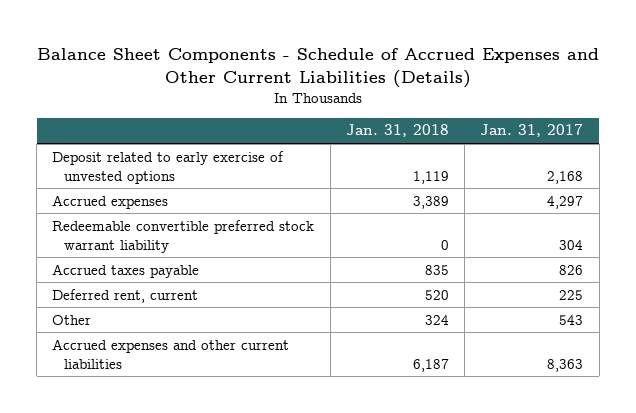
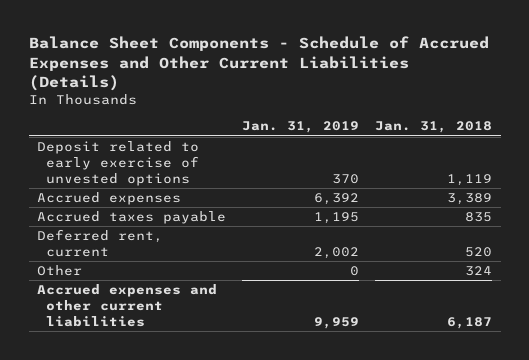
[480,124,584,138] Jan. 31, 2017 -> none
none -> [242,121,360,134] Jan. 31, 2019
[52,219,315,253] Redeemable convertible preferred stock warrant liability -> none

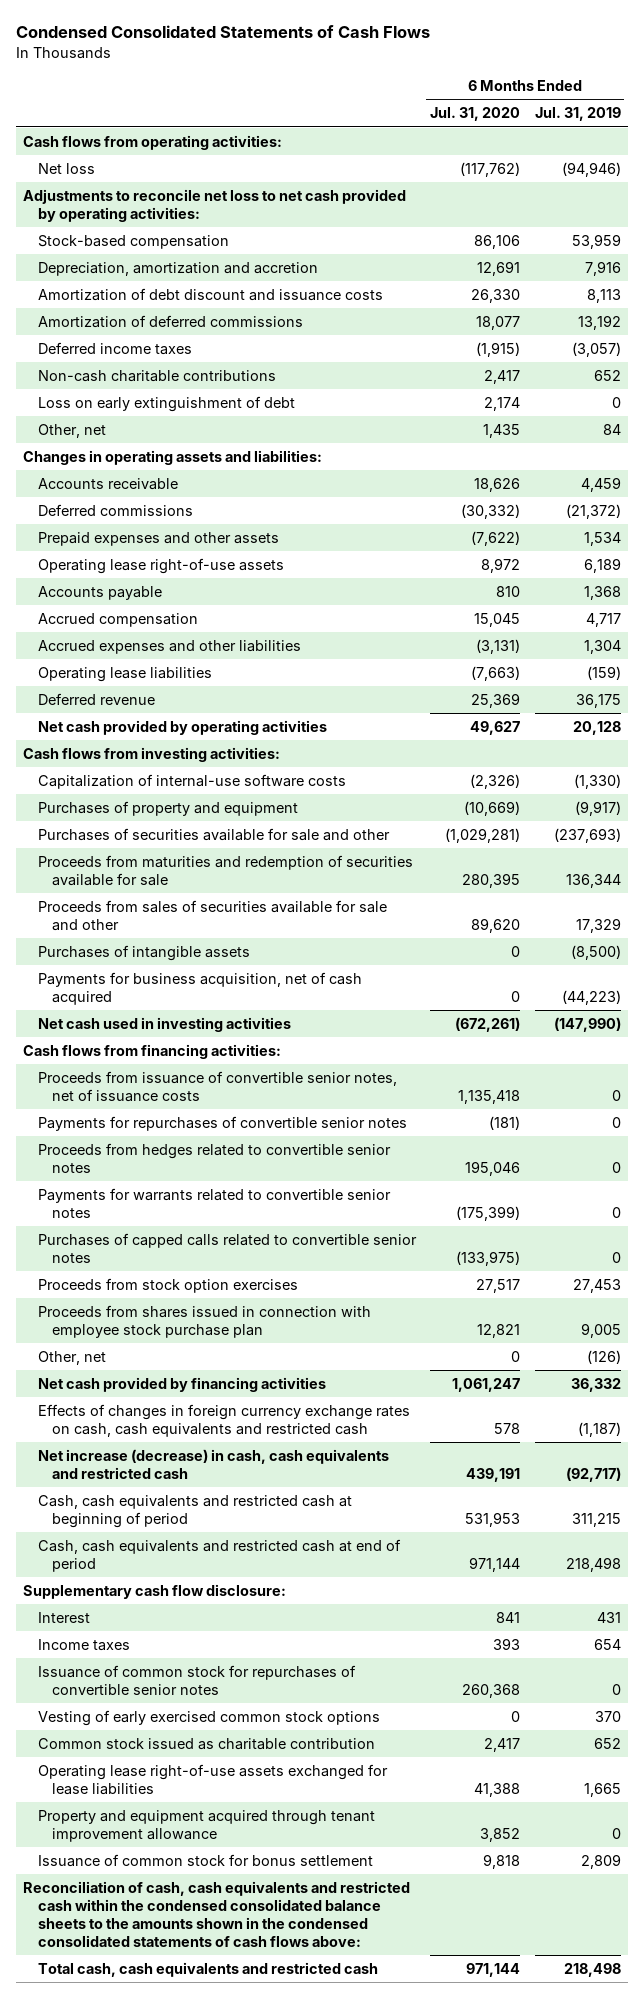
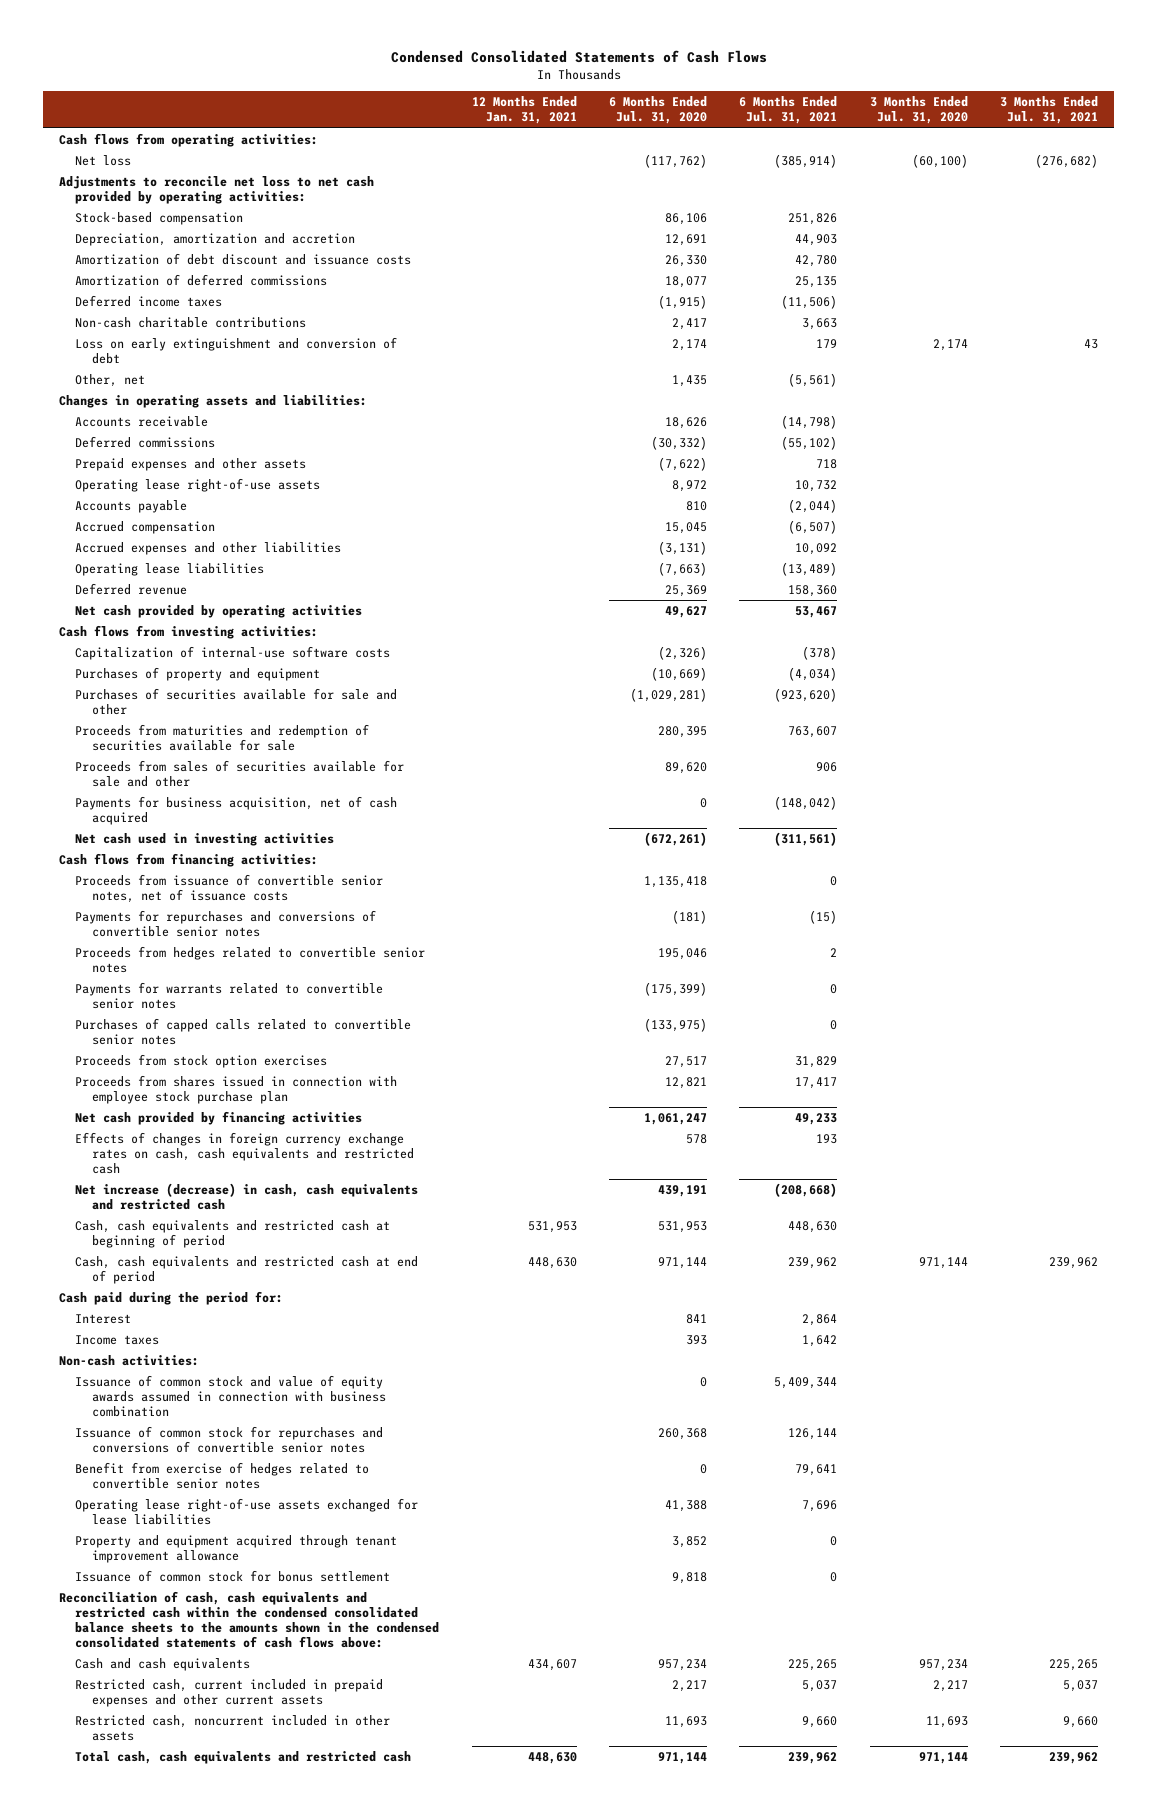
[534,107,621,122] Jul. 31, 2019 -> none
none -> [471,96,577,125] 12 Months Ended Jan. 31, 2021
none -> [739,96,838,125] 6 Months Ended Jul. 31, 2021
none -> [869,96,968,125] 3 Months Ended Jul. 31, 2020
none -> [1000,96,1099,125] 3 Months Ended Jul. 31, 2021
[37,395,295,412] Loss on early extinguishment of debt -> [75,337,398,365] Loss on early extinguishment and conversion of debt
[37,944,250,961] Purchases of intangible assets -> none
[37,1115,407,1131] Payments for repurchases of convertible senior notes -> [75,910,377,938] Payments for repurchases and conversions of convertible senior notes
[37,1350,106,1365] Other, net -> none
[23,1583,287,1599] Supplementary cash flow disclosure: -> none
none -> [59,1291,284,1306] Cash paid during the period for:
[37,1709,380,1726] Vesting of early exercised common stock options -> none
[37,1737,375,1750] Common stock issued as charitable contribution -> none
none -> [59,1355,200,1367] Non-cash activities:
none -> [75,1375,386,1418] Issuance of common stock and value of equity awards assumed in connection with business combination
[37,1664,356,1695] Issuance of common stock for repurchases of convertible senior notes -> [75,1426,384,1454] Issuance of common stock for repurchases and conversions of convertible senior notes
none -> [75,1462,370,1490] Benefit from exercise of hedges related to convertible senior notes
none -> [75,1658,251,1672] Cash and cash equivalents
none -> [75,1679,384,1708] Restricted cash, current included in prepaid expenses and other current assets
none -> [75,1715,391,1742] Restricted cash, noncurrent included in other assets

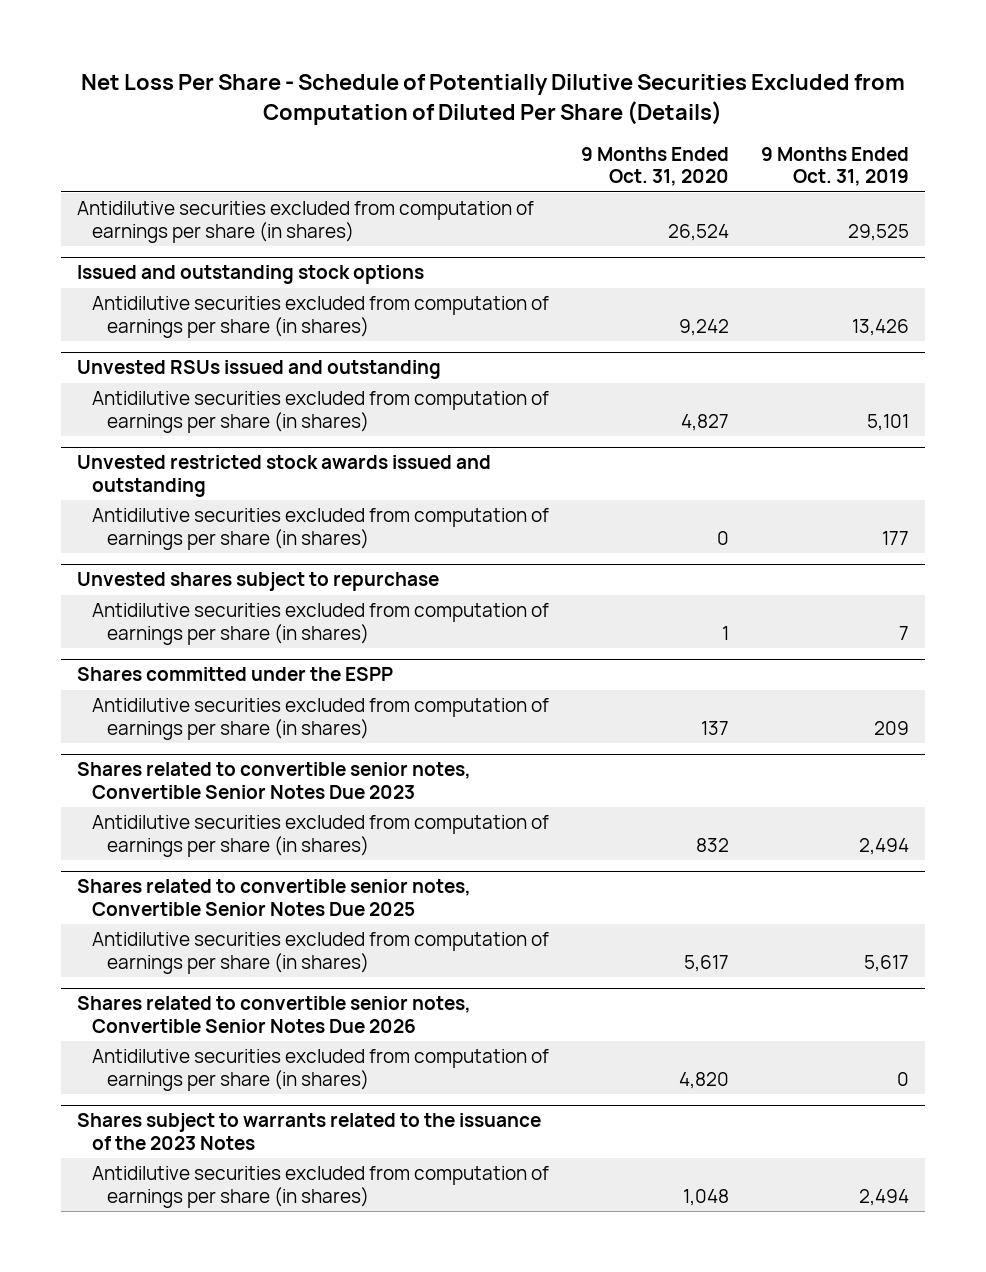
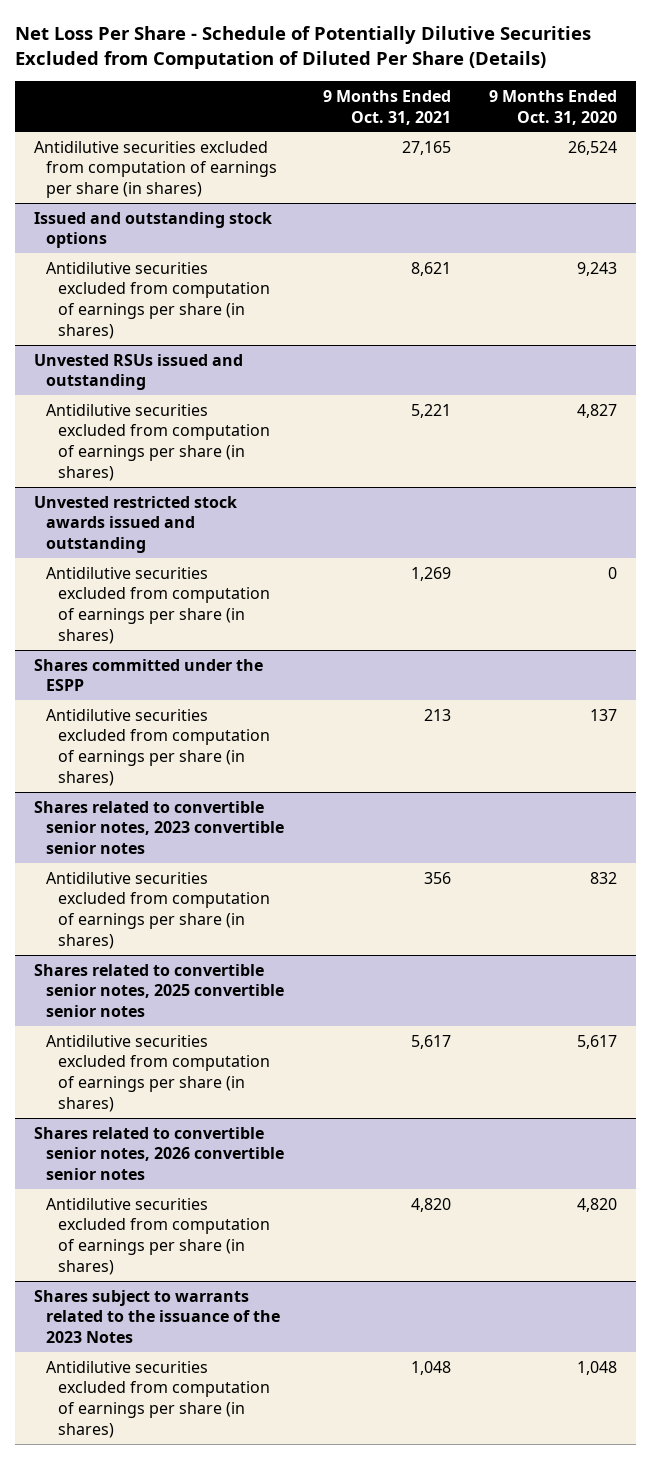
[761,147,910,187] 9 Months Ended Oct. 31, 2019 -> none
none -> [322,89,451,125] 9 Months Ended Oct. 31, 2021
[679,318,730,336] 9,242 -> [577,261,618,276] 9,243
[76,572,439,592] Unvested shares subject to repurchase -> none
[92,603,550,645] Antidilutive securities excluded from computation of earnings per share (in shares) -> none
[76,762,471,799] Shares related to convertible senior notes, Convertible Senior Notes Due 2023 -> [34,800,285,855] Shares related to convertible senior notes, 2023 convertible senior notes
[76,879,471,916] Shares related to convertible senior notes, Convertible Senior Notes Due 2025 -> [34,963,285,1018] Shares related to convertible senior notes, 2025 convertible senior notes
[76,996,471,1033] Shares related to convertible senior notes, Convertible Senior Notes Due 2026 -> [34,1126,285,1181] Shares related to convertible senior notes, 2026 convertible senior notes

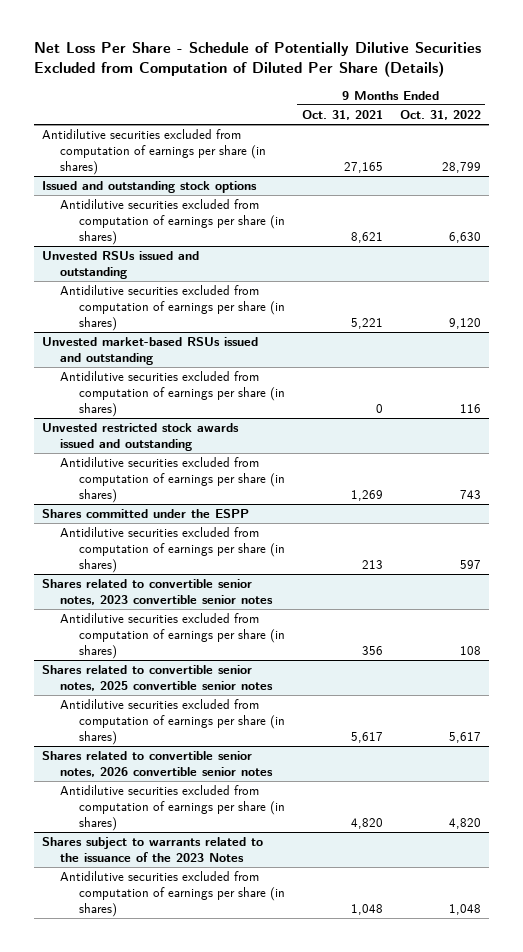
[489,89,618,125] 9 Months Ended Oct. 31, 2020 -> none
none -> [399,109,481,120] Oct. 31, 2022
none -> [42,337,259,366] Unvested market-based RSUs issued and outstanding
none -> [60,371,285,418] Antidilutive securities excluded from computation of earnings per share (in shares)

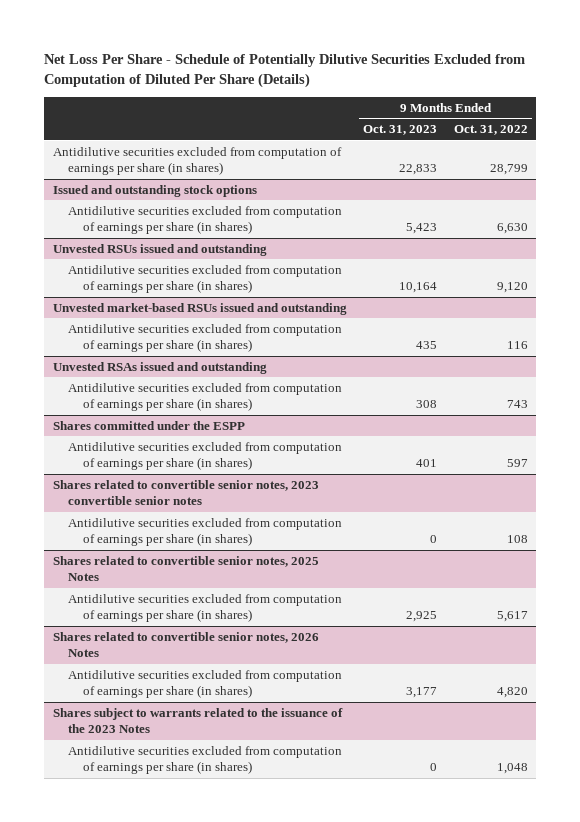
[301,109,383,120] Oct. 31, 2021 -> none
none -> [363,125,438,136] Oct. 31, 2023
[42,423,240,452] Unvested restricted stock awards issued and outstanding -> [52,361,267,374] Unvested RSAs issued and outstanding
[42,665,274,692] Shares related to convertible senior notes, 2025 convertible senior notes -> [52,555,319,582] Shares related to convertible senior notes, 2025 Notes
[42,751,274,778] Shares related to convertible senior notes, 2026 convertible senior notes -> [52,631,319,658] Shares related to convertible senior notes, 2026 Notes

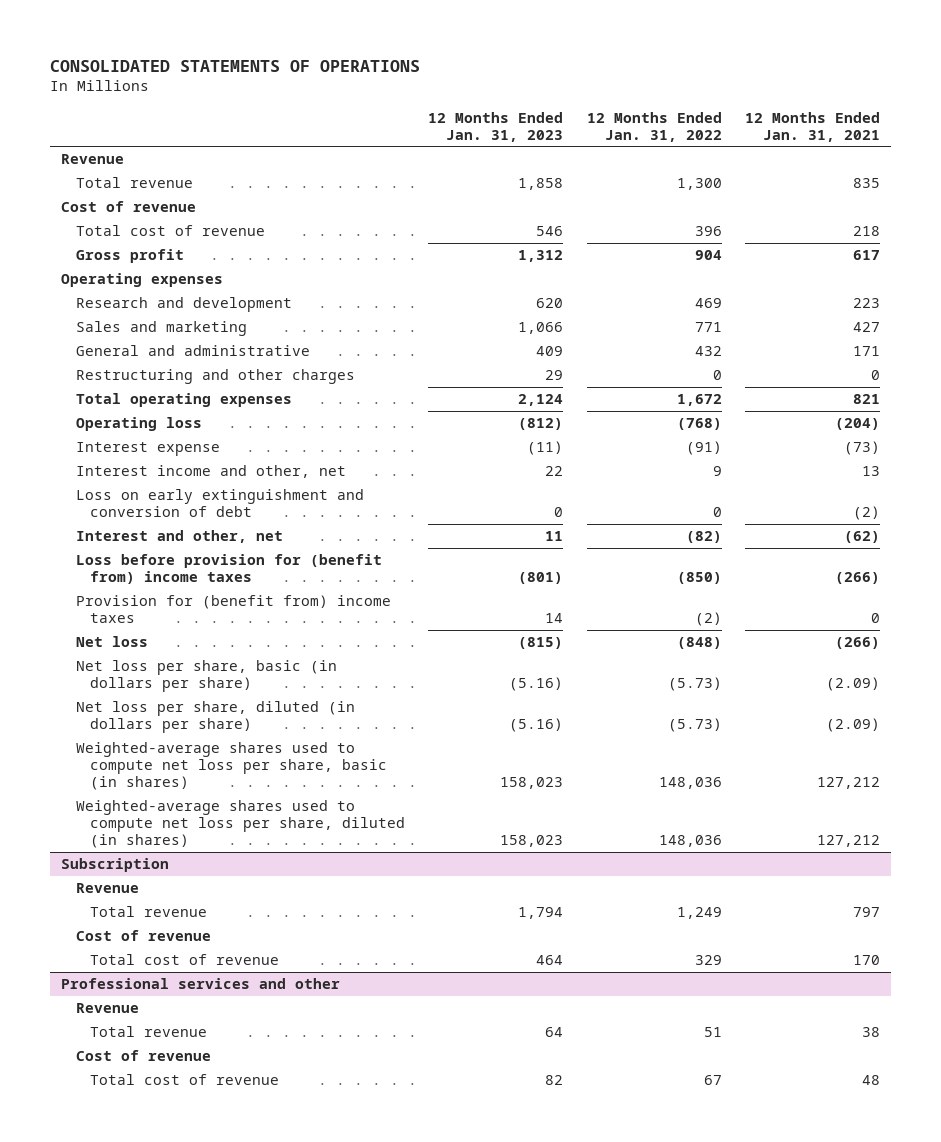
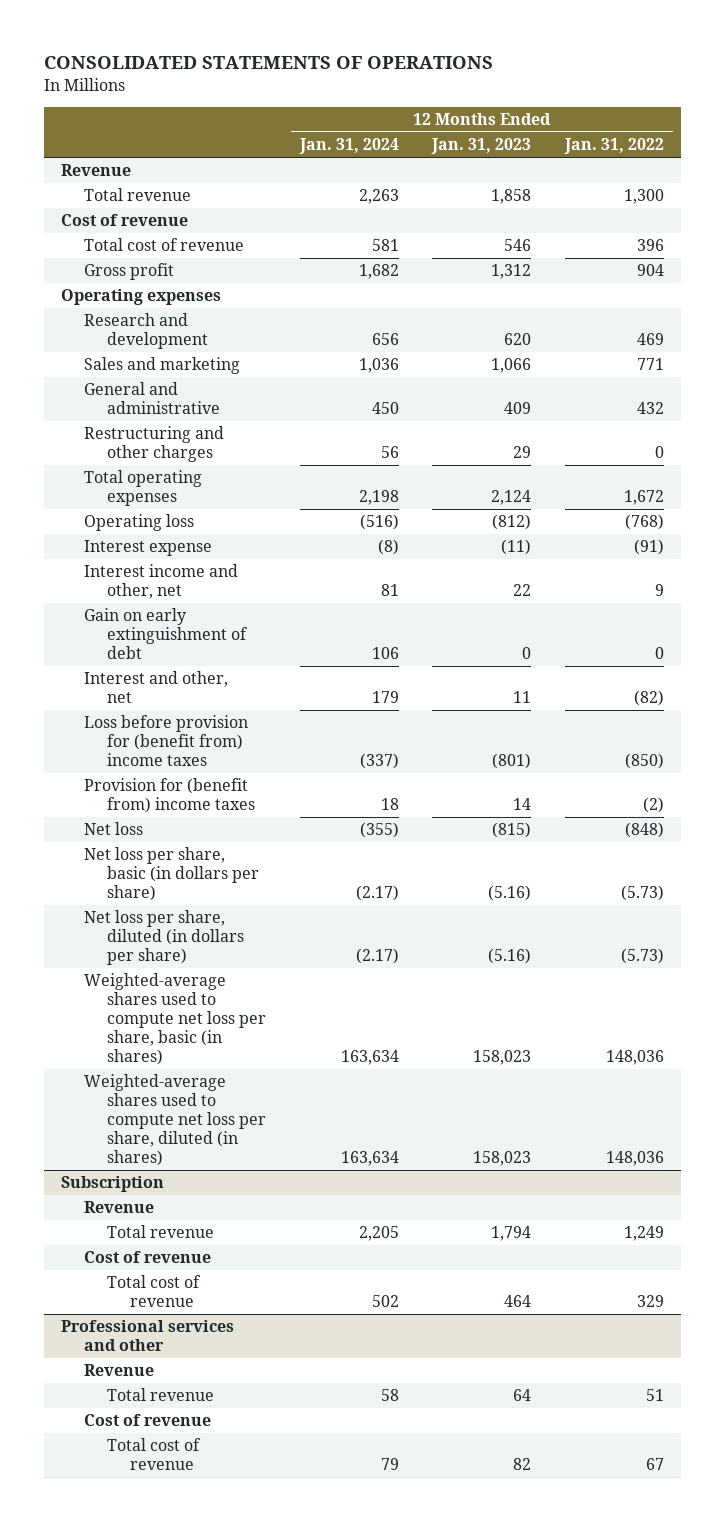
[744,111,880,142] 12 Months Ended Jan. 31, 2021 -> none
none -> [298,138,399,155] Jan. 31, 2024
[75,489,364,517] Loss on early extinguishment and conversion of debt -> [83,608,249,660] Gain on early extinguishment of debt

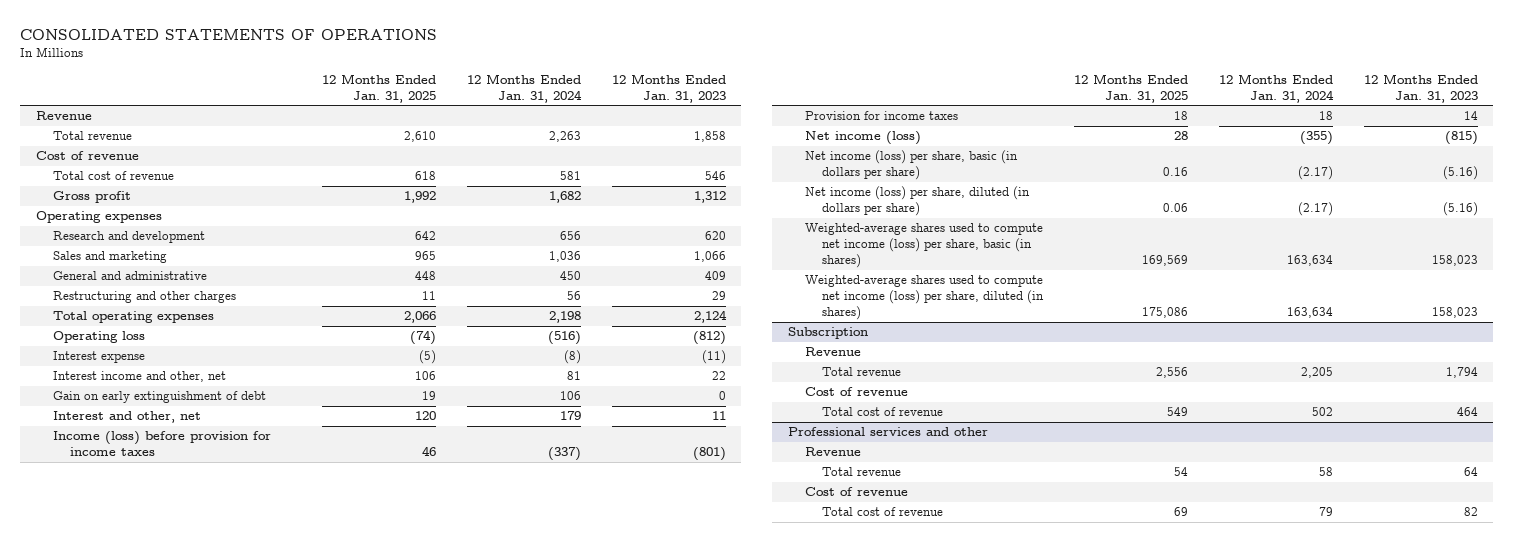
[564,138,665,155] Jan. 31, 2022 -> none
none -> [321,73,436,103] 12 Months Ended Jan. 31, 2025
[83,715,248,767] Loss before provision for (benefit from) income taxes -> [52,431,271,457] Income (loss) before provision for income taxes
[83,778,256,814] Provision for (benefit from) income taxes -> [805,111,959,121] Provision for income taxes
[83,822,143,836] Net loss -> [805,131,922,146] Net income (loss)
[83,847,260,902] Net loss per share, basic (in dollars per share) -> [805,150,1019,181] Net income (loss) per share, basic (in dollars per share)
[83,910,245,966] Net loss per share, diluted (in dollars per share) -> [805,186,1031,217] Net income (loss) per share, diluted (in dollars per share)
[83,973,267,1065] Weighted-average shares used to compute net loss per share, basic (in shares) -> [805,223,1044,268] Weighted-average shares used to compute net income (loss) per share, basic (in shares)
[83,1074,267,1166] Weighted-average shares used to compute net loss per share, diluted (in shares) -> [805,275,1045,320] Weighted-average shares used to compute net income (loss) per share, diluted (in shares)

